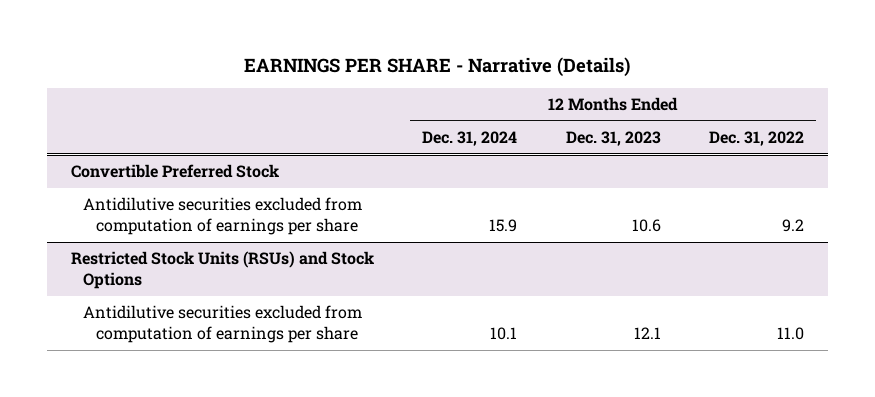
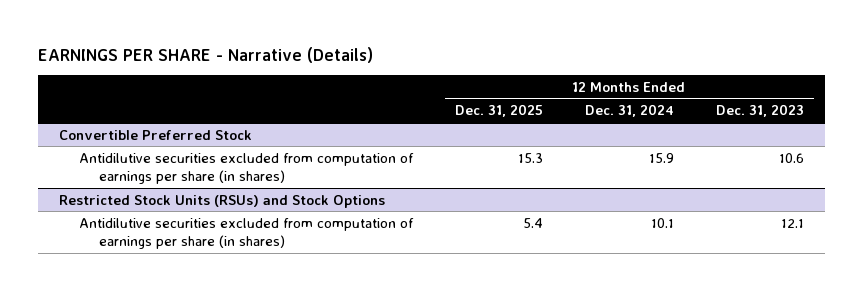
[708,131,804,147] Dec. 31, 2022 -> none
none -> [455,104,544,118] Dec. 31, 2025
[83,197,363,235] Antidilutive securities excluded from computation of earnings per share -> [79,152,415,185] Antidilutive securities excluded from computation of earnings per share (in shares)
[83,305,363,343] Antidilutive securities excluded from computation of earnings per share -> [79,217,415,250] Antidilutive securities excluded from computation of earnings per share (in shares)

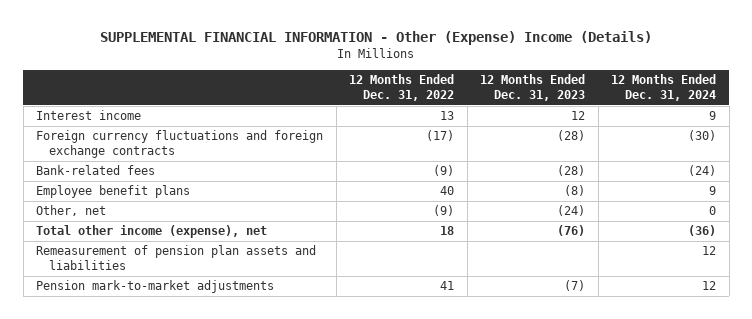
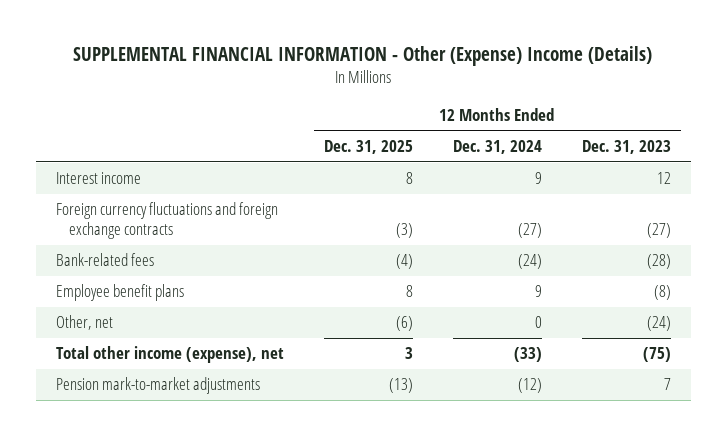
[349,74,455,102] 12 Months Ended Dec. 31, 2022 -> none
none -> [323,139,413,154] Dec. 31, 2025
[557,130,586,142] (28) -> [646,222,671,238] (27)
[688,130,717,142] (30) -> [517,222,542,238] (27)
[36,245,317,271] Remeasurement of pension plan assets and liabilities -> none
[557,225,586,237] (76) -> [642,347,671,363] (75)
[688,225,717,237] (36) -> [513,347,542,363] (33)
[564,280,586,292] (7) -> [663,378,671,391] 7
[702,281,717,291] 12 -> [517,378,542,394] (12)

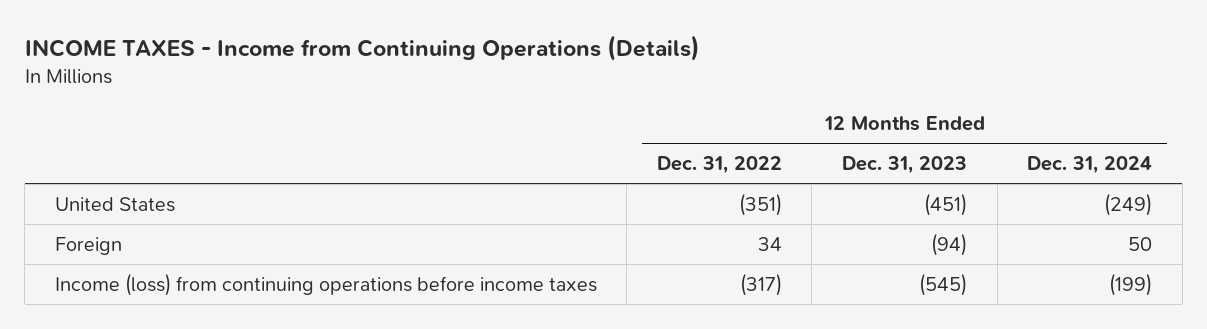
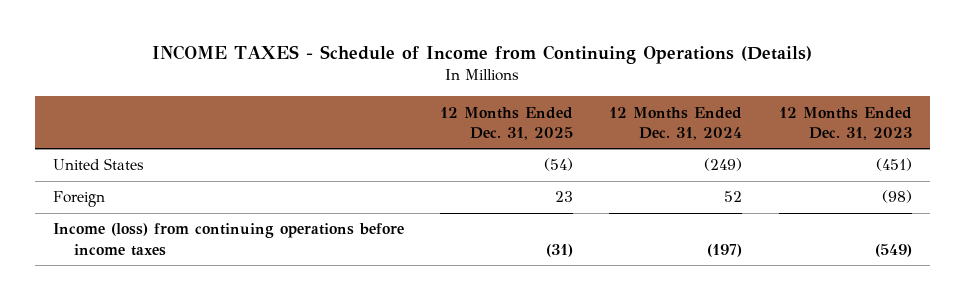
[24,34,700,61] INCOME TAXES - Income from Continuing Operations (Details) -> [152,45,813,65] INCOME TAXES - Schedule of Income from Continuing Operations (Details)
[656,156,782,175] Dec. 31, 2022 -> none
none -> [440,106,574,140] 12 Months Ended Dec. 31, 2025
[931,232,968,256] (94) -> [881,190,912,204] (98)
[1128,236,1153,251] 50 -> [724,191,743,203] 52
[919,272,968,296] (545) -> [874,243,912,257] (549)
[1109,272,1153,296] (199) -> [707,243,743,257] (197)

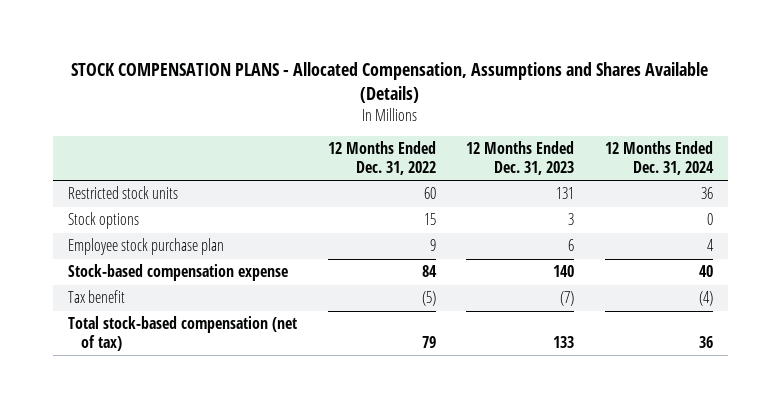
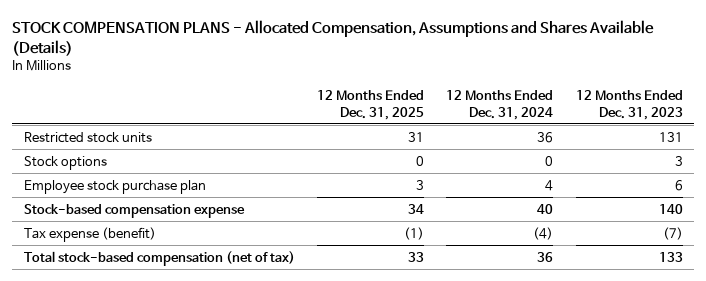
[327,141,436,175] 12 Months Ended Dec. 31, 2022 -> none
none -> [316,89,424,120] 12 Months Ended Dec. 31, 2025
[68,290,126,304] Tax benefit -> [23,226,156,242] Tax expense (benefit)

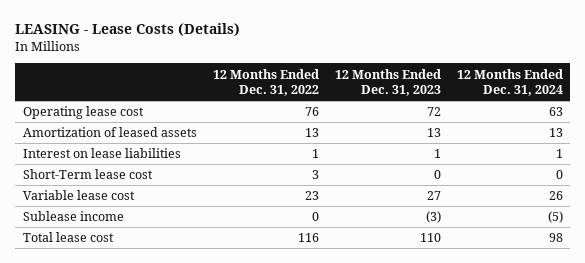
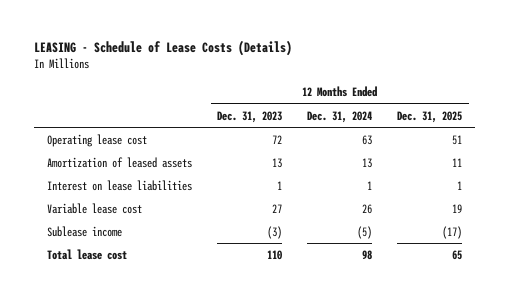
[15,23,241,37] LEASING - Lease Costs (Details) -> [33,40,292,57] LEASING - Schedule of Lease Costs (Details)
[212,68,319,96] 12 Months Ended Dec. 31, 2022 -> none
none -> [397,110,463,123] Dec. 31, 2025
[22,169,153,180] Short-Term lease cost -> none

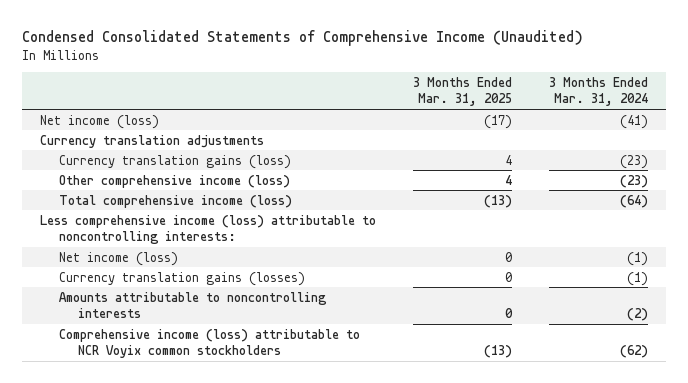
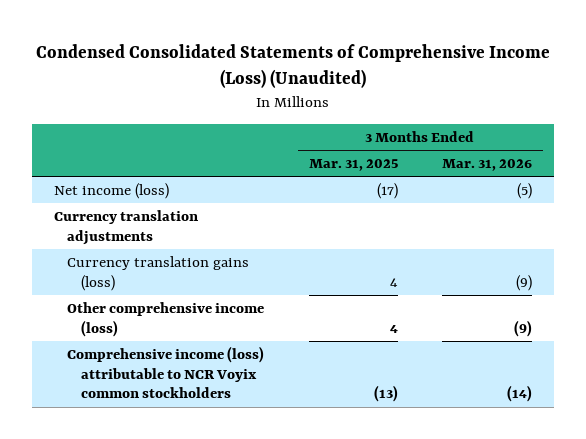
[22,30,584,47] Condensed Consolidated Statements of Comprehensive Income (Unaudited) -> [35,43,550,89] Condensed Consolidated Statements of Comprehensive Income (Loss) (Unaudited)
[548,77,648,107] 3 Months Ended Mar. 31, 2024 -> none
none -> [442,159,533,172] Mar. 31, 2026
[59,194,293,208] Total comprehensive income (loss) -> none
[40,214,377,244] Less comprehensive income (loss) attributable to noncontrolling interests: -> none
[59,251,179,266] Net income (loss) -> none
[59,271,306,286] Currency translation gains (losses) -> none
[59,291,328,318] Amounts attributable to noncontrolling interests -> none

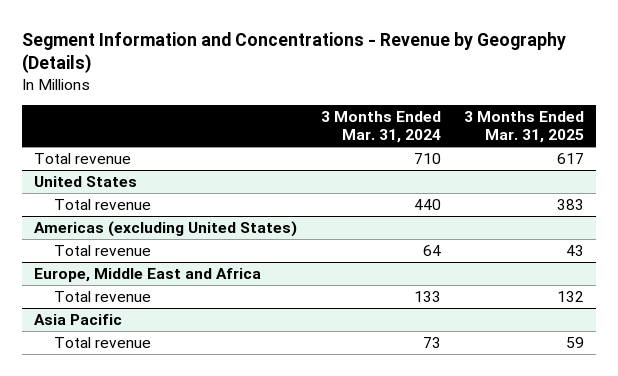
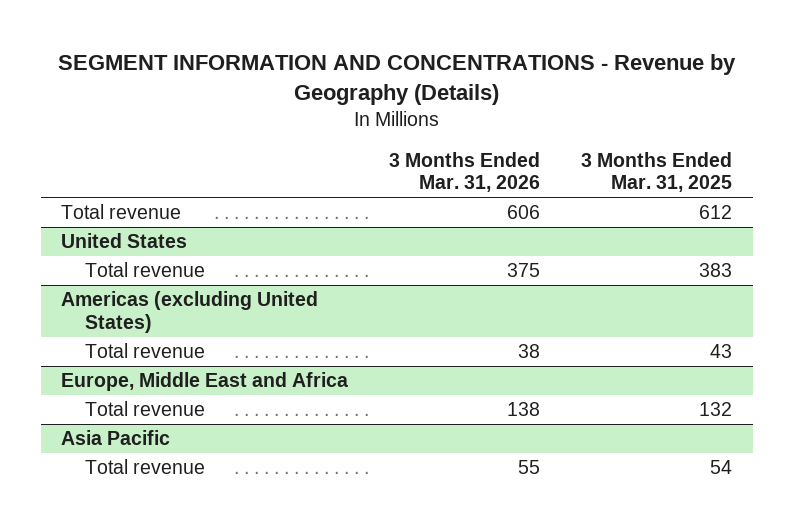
[21,31,566,74] Segment Information and Concentrations - Revenue by Geography (Details) -> [57,54,736,106] SEGMENT INFORMATION AND CONCENTRATIONS - Revenue by Geography (Details)
[320,111,441,144] 3 Months Ended Mar. 31, 2024 -> none
none -> [389,151,541,193] 3 Months Ended Mar. 31, 2026
[557,153,585,165] 617 -> [699,205,733,220] 612
[566,337,585,349] 59 -> [710,460,733,475] 54

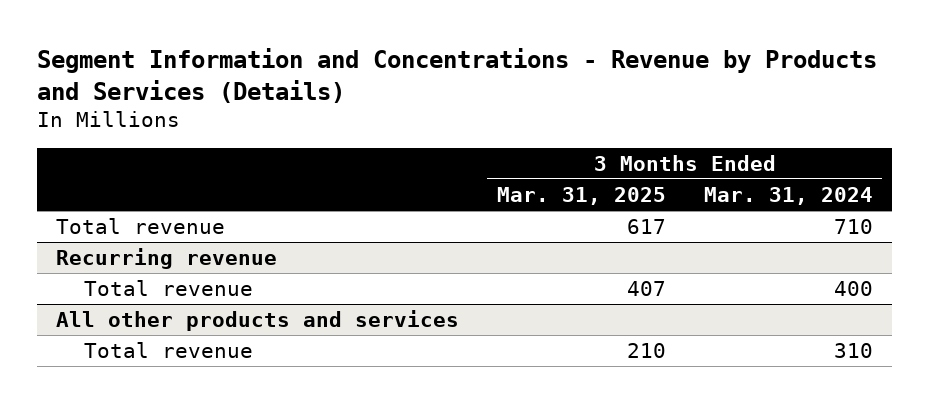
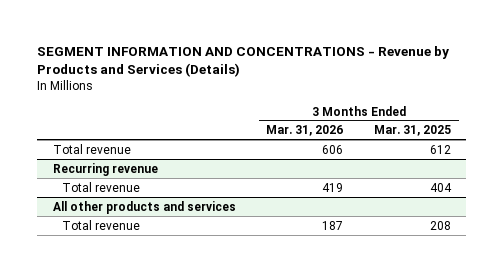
[36,48,877,103] Segment Information and Concentrations - Revenue by Products and Services (Details) -> [37,45,450,78] SEGMENT INFORMATION AND CONCENTRATIONS - Revenue by Products and Services (Details)
[703,187,873,206] Mar. 31, 2024 -> none
none -> [266,125,344,137] Mar. 31, 2026
[626,219,666,235] 617 -> [429,144,451,154] 612
[626,281,666,297] 407 -> [429,182,452,192] 404
[626,343,666,359] 210 -> [429,220,451,230] 208

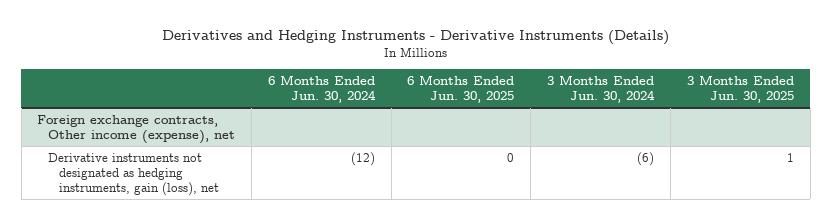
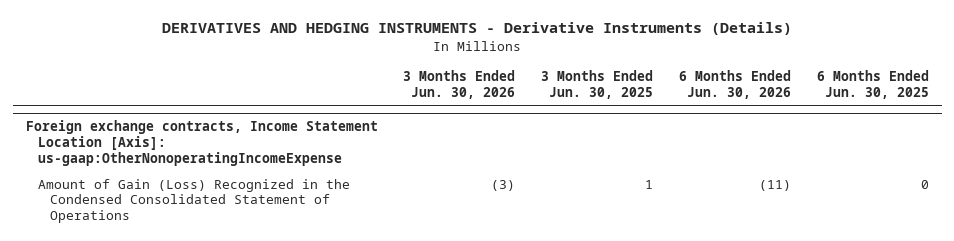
[161,30,669,46] Derivatives and Hedging Instruments - Derivative Instruments (Details) -> [162,21,793,35] DERIVATIVES AND HEDGING INSTRUMENTS - Derivative Instruments (Details)
[267,74,376,103] 6 Months Ended Jun. 30, 2024 -> none
[547,74,656,103] 3 Months Ended Jun. 30, 2024 -> none
none -> [403,70,516,99] 3 Months Ended Jun. 30, 2026
none -> [678,70,791,99] 6 Months Ended Jun. 30, 2026
[37,114,236,144] Foreign exchange contracts, Other income (expense), net -> none
none -> [25,120,378,166] Foreign exchange contracts, Income Statement Location [Axis]: us-gaap:OtherNonoperatingIncomeExpense
[48,152,219,196] Derivative instruments not designated as hedging instruments, gain (loss), net -> [37,178,350,223] Amount of Gain (Loss) Recognized in the Condensed Consolidated Statement of Operations

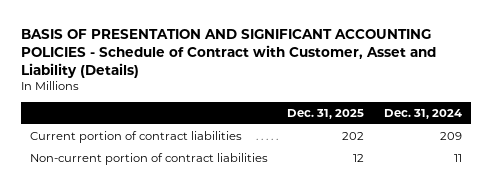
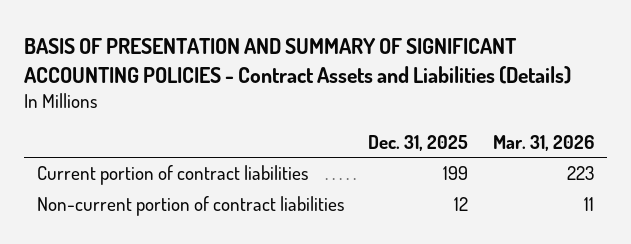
[20,28,436,78] BASIS OF PRESENTATION AND SIGNIFICANT ACCOUNTING POLICIES - Schedule of Contract with Customer, Asset and Liability (Details) -> [24,37,572,84] BASIS OF PRESENTATION AND SUMMARY OF SIGNIFICANT ACCOUNTING POLICIES - Contract Assets and Liabilities (Details)
[383,108,462,119] Dec. 31, 2024 -> none
none -> [493,134,595,151] Mar. 31, 2026
[342,131,365,140] 202 -> [443,166,469,181] 199

